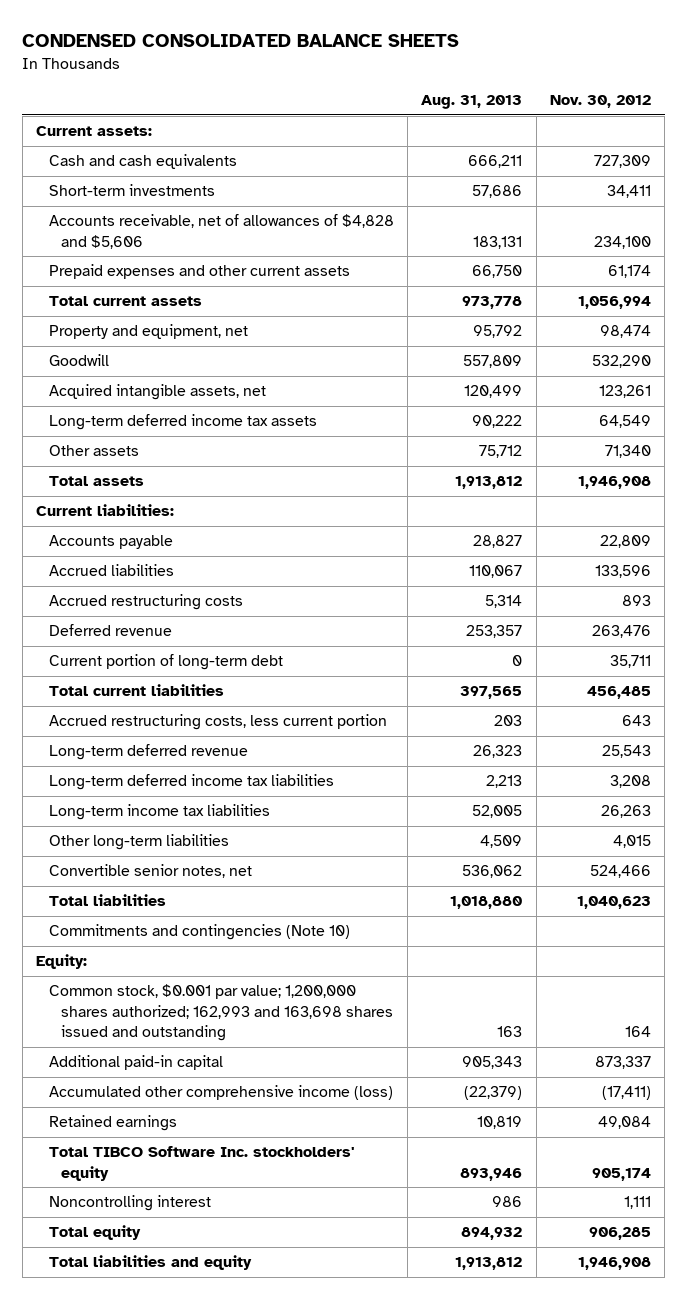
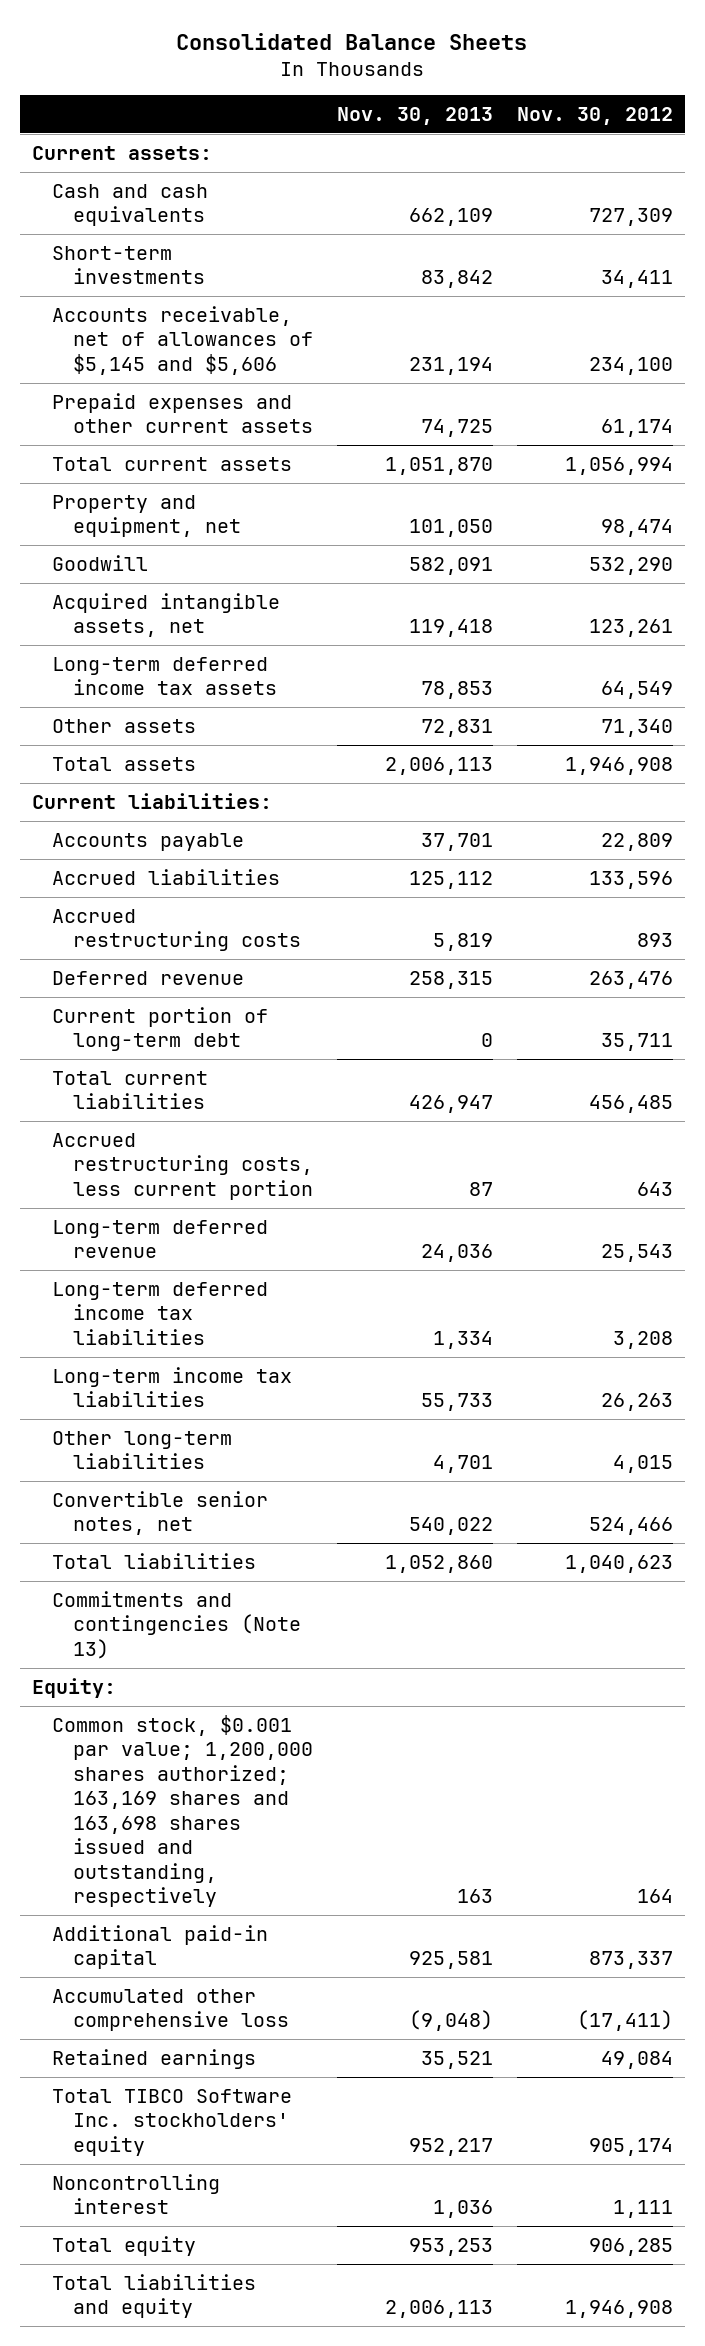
[22,34,460,48] CONDENSED CONSOLIDATED BALANCE SHEETS -> [176,32,528,50] Consolidated Balance Sheets
[421,95,523,110] Aug. 31, 2013 -> none
none -> [336,106,493,125] Nov. 30, 2013
[48,214,394,249] Accounts receivable, net of allowances of $4,828 and $5,606 -> [52,305,313,375] Accounts receivable, net of allowances of $5,145 and $5,606
[48,924,350,941] Commitments and contingencies (Note 10) -> [52,1590,301,1659] Commitments and contingencies (Note 13)
[48,984,394,1042] Common stock, $0.001 par value; 1,200,000 shares authorized; 162,993 and 163,698 shares issued and outstanding -> [52,1714,313,1908] Common stock, $0.001 par value; 1,200,000 shares authorized; 163,169 shares and 163,698 shares issued and outstanding, respectively
[48,1085,393,1101] Accumulated other comprehensive income (loss) -> [52,1988,289,2032] Accumulated other comprehensive loss

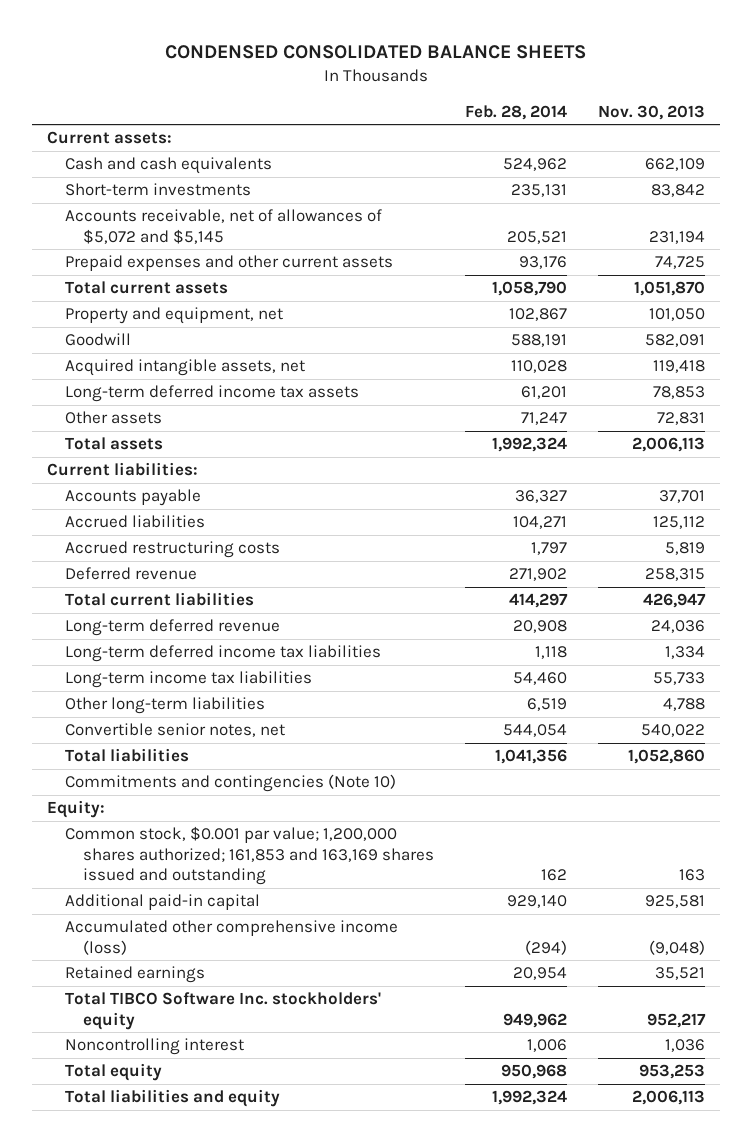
[176,32,528,50] Consolidated Balance Sheets -> [164,45,586,60] CONDENSED CONSOLIDATED BALANCE SHEETS
[516,106,673,125] Nov. 30, 2012 -> none
none -> [464,104,567,120] Feb. 28, 2014
[52,305,313,375] Accounts receivable, net of allowances of $5,145 and $5,606 -> [64,209,382,244] Accounts receivable, net of allowances of $5,072 and $5,145
[52,1006,269,1052] Current portion of long-term debt -> none
[52,1132,313,1200] Accrued restructuring costs, less current portion -> none
[432,1455,493,1474] 4,701 -> [662,698,705,712] 4,788
[52,1590,301,1659] Commitments and contingencies (Note 13) -> [64,774,396,793] Commitments and contingencies (Note 10)
[52,1714,313,1908] Common stock, $0.001 par value; 1,200,000 shares authorized; 163,169 shares and 163,698 shares issued and outstanding, respectively -> [64,826,434,886] Common stock, $0.001 par value; 1,200,000 shares authorized; 161,853 and 163,169 shares issued and outstanding
[52,1988,289,2032] Accumulated other comprehensive loss -> [64,920,398,955] Accumulated other comprehensive income (loss)

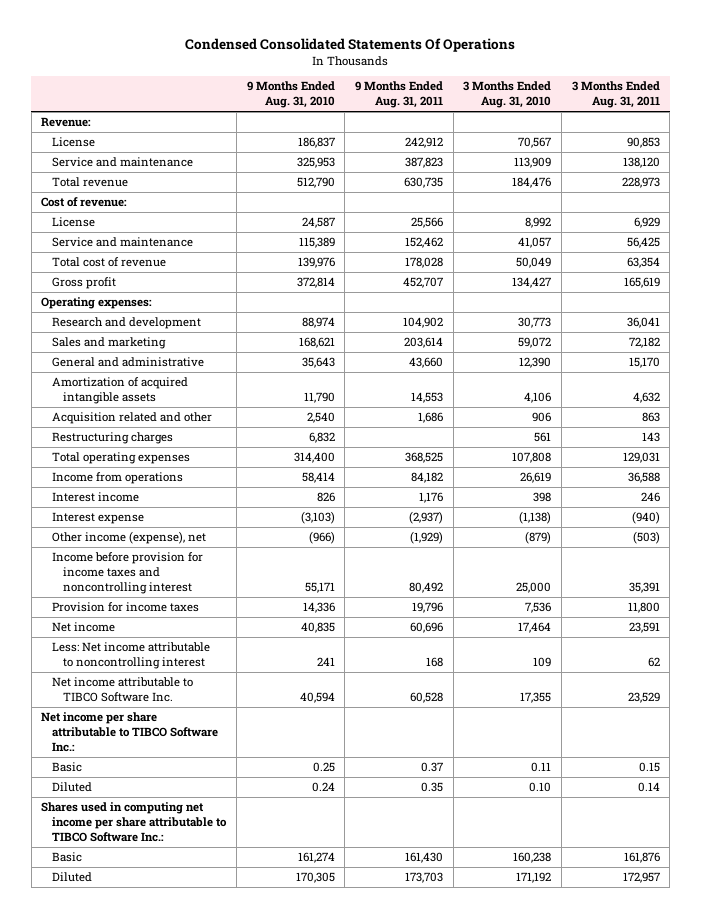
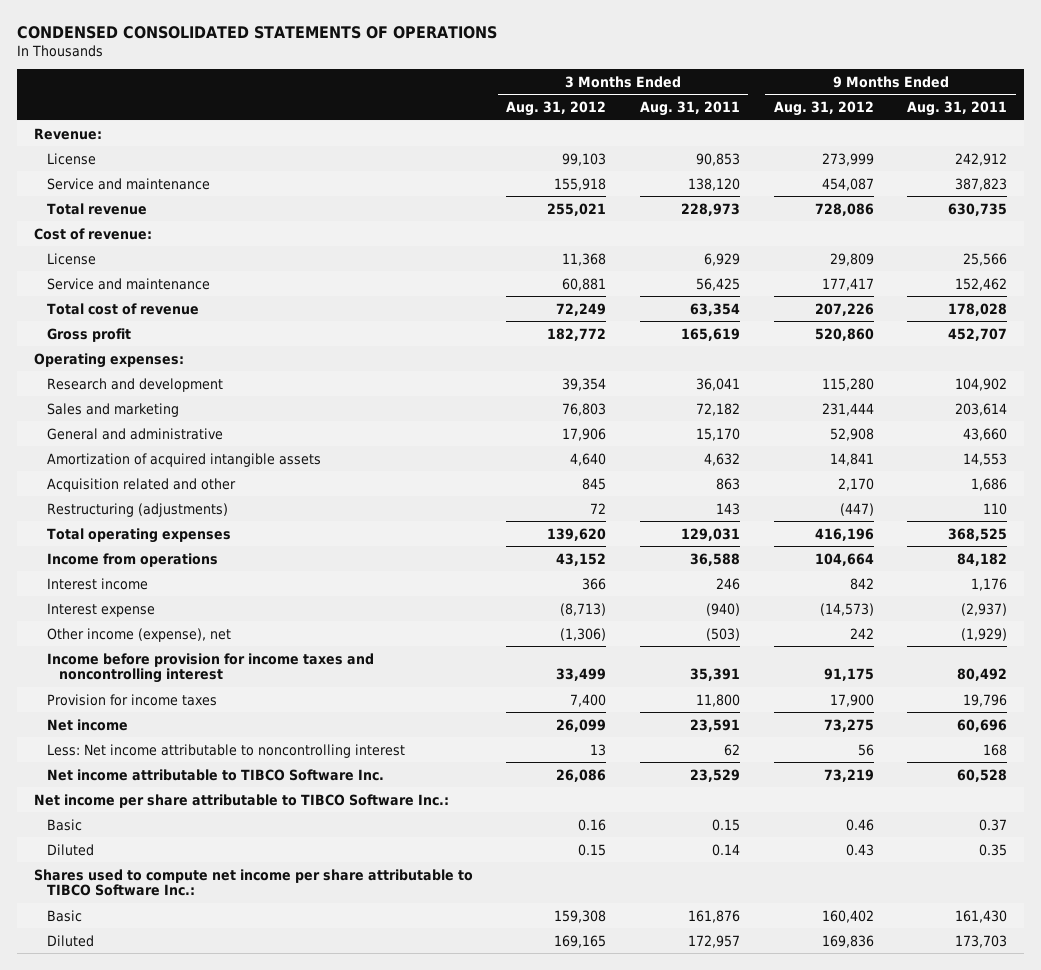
[185,38,516,53] Condensed Consolidated Statements Of Operations -> [16,25,497,39] CONDENSED CONSOLIDATED STATEMENTS OF OPERATIONS
[246,81,335,109] 9 Months Ended Aug. 31, 2010 -> none
[463,81,552,109] 3 Months Ended Aug. 31, 2010 -> none
none -> [506,100,607,116] Aug. 31, 2012
none -> [773,100,874,116] Aug. 31, 2012
[52,432,174,445] Restructuring charges -> none
none -> [46,502,228,517] Restructuring (adjustments)
[41,802,228,843] Shares used in computing net income per share attributable to TIBCO Software Inc.: -> [33,868,473,896] Shares used to compute net income per share attributable to TIBCO Software Inc.:

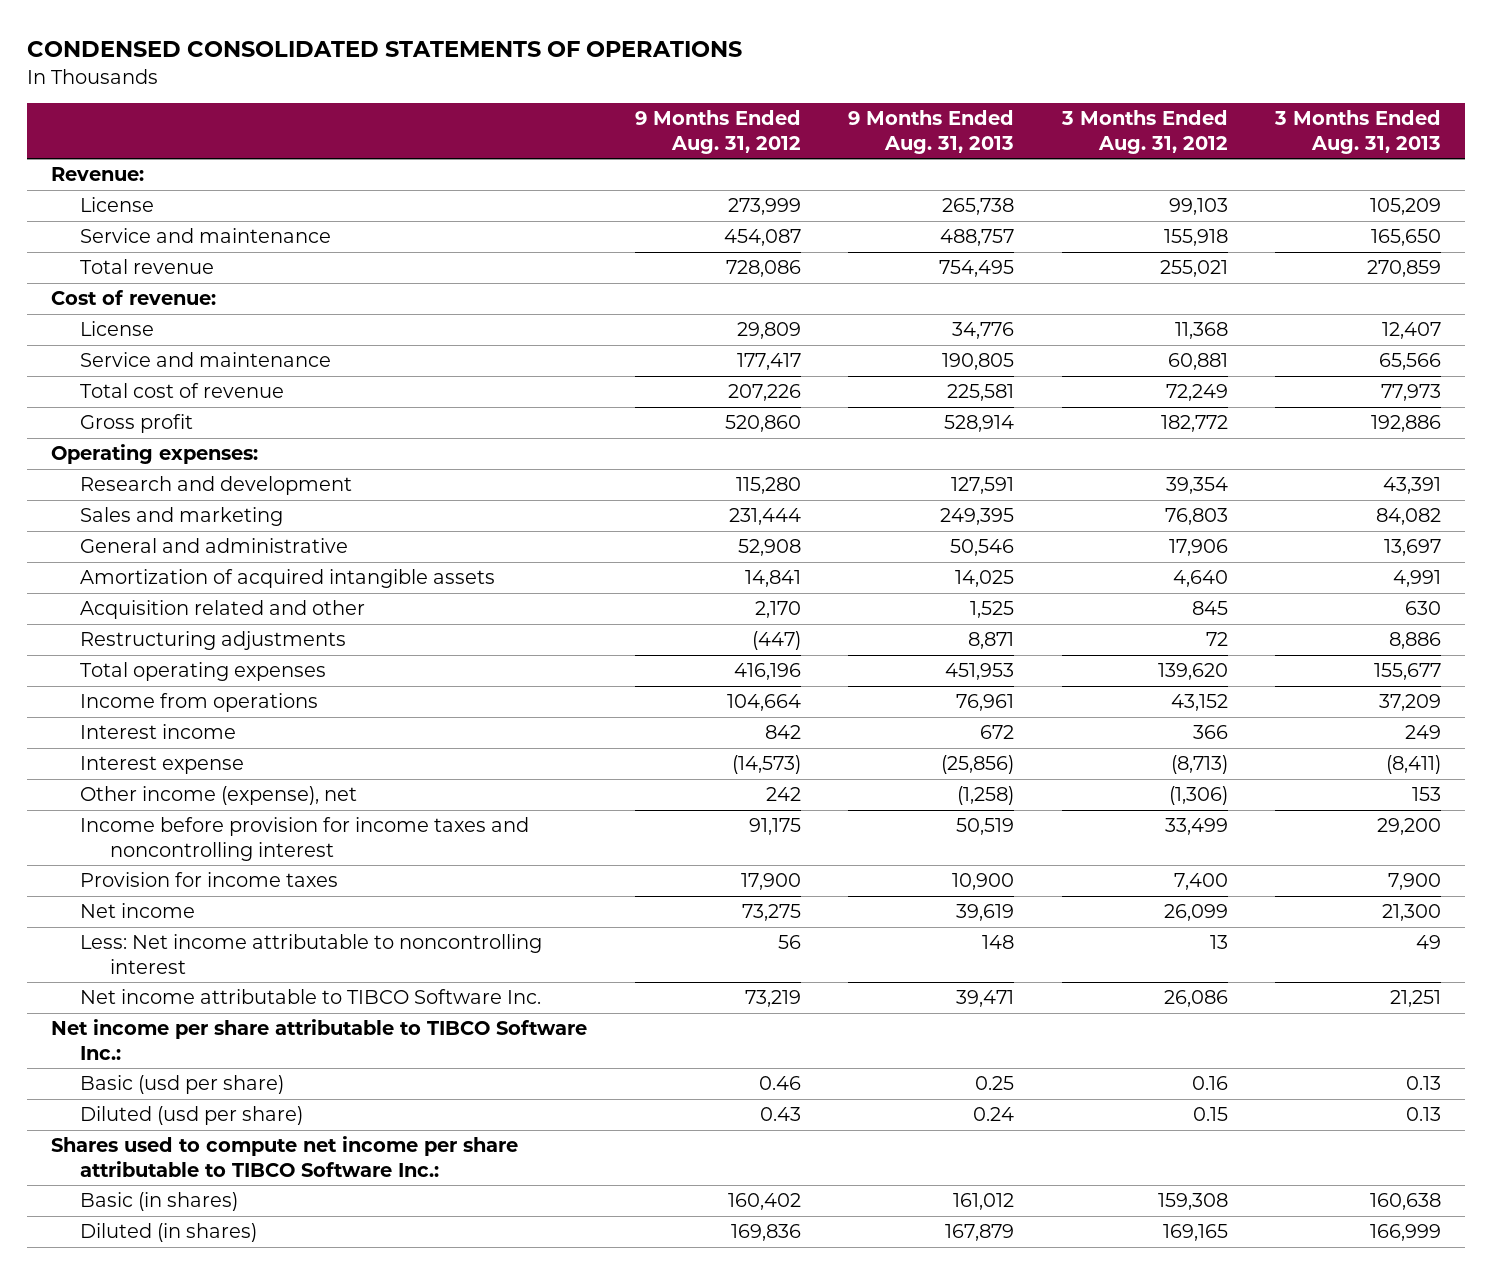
[640,100,741,116] Aug. 31, 2011 -> none
[907,100,1008,116] Aug. 31, 2011 -> none
none -> [848,110,1015,154] 9 Months Ended Aug. 31, 2013
none -> [1274,110,1442,154] 3 Months Ended Aug. 31, 2013
[46,502,228,517] Restructuring (adjustments) -> [80,631,347,651] Restructuring adjustments
[46,818,82,831] Basic -> [80,1075,285,1095] Basic (usd per share)
[46,843,94,856] Diluted -> [80,1106,304,1126] Diluted (usd per share)
[46,909,82,922] Basic -> [80,1192,239,1212] Basic (in shares)
[46,934,94,947] Diluted -> [80,1223,258,1243] Diluted (in shares)

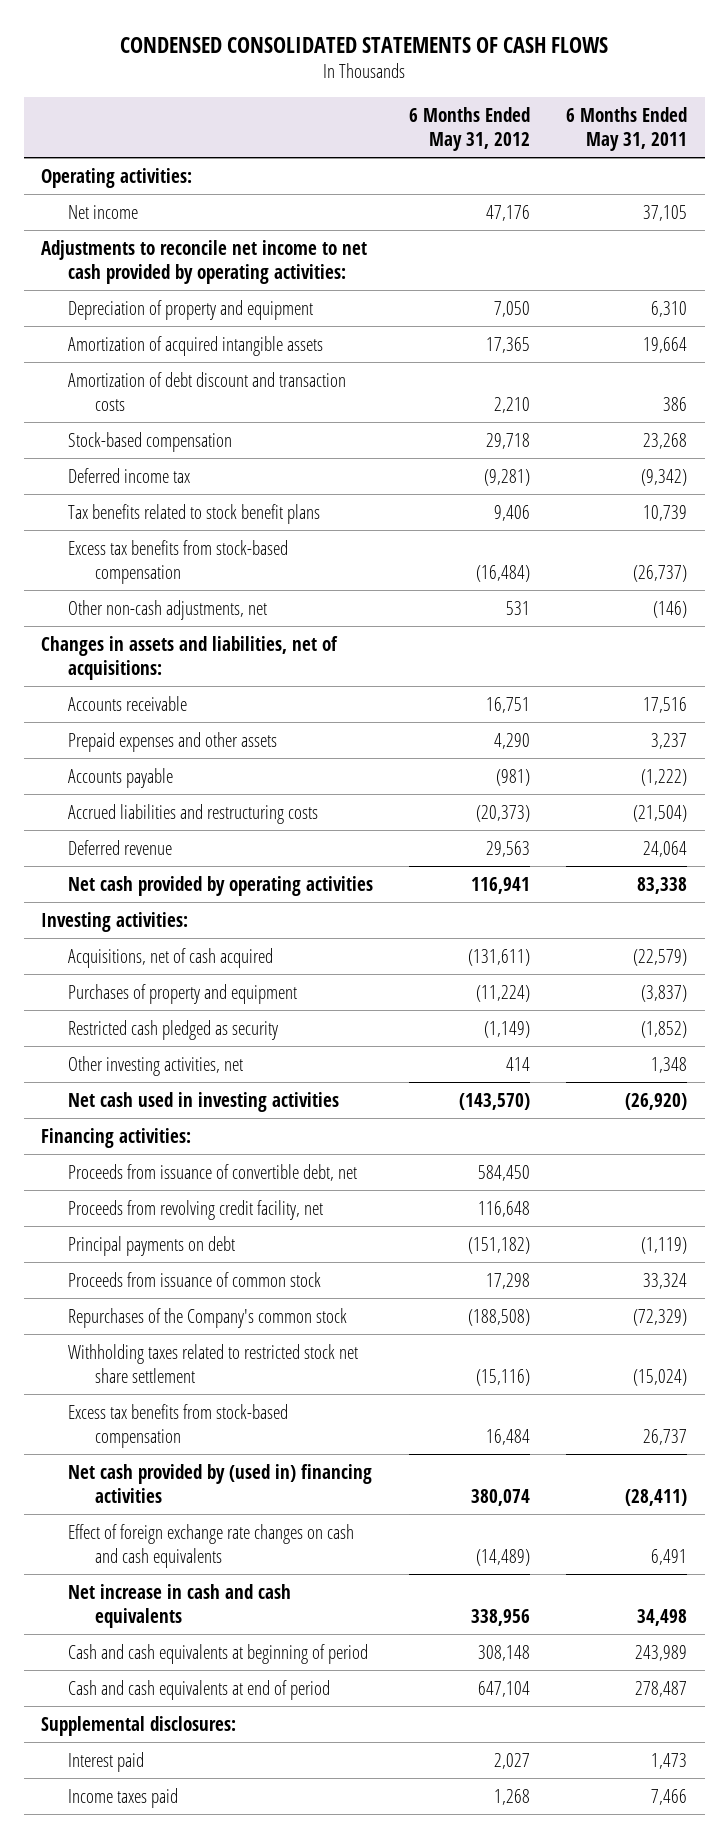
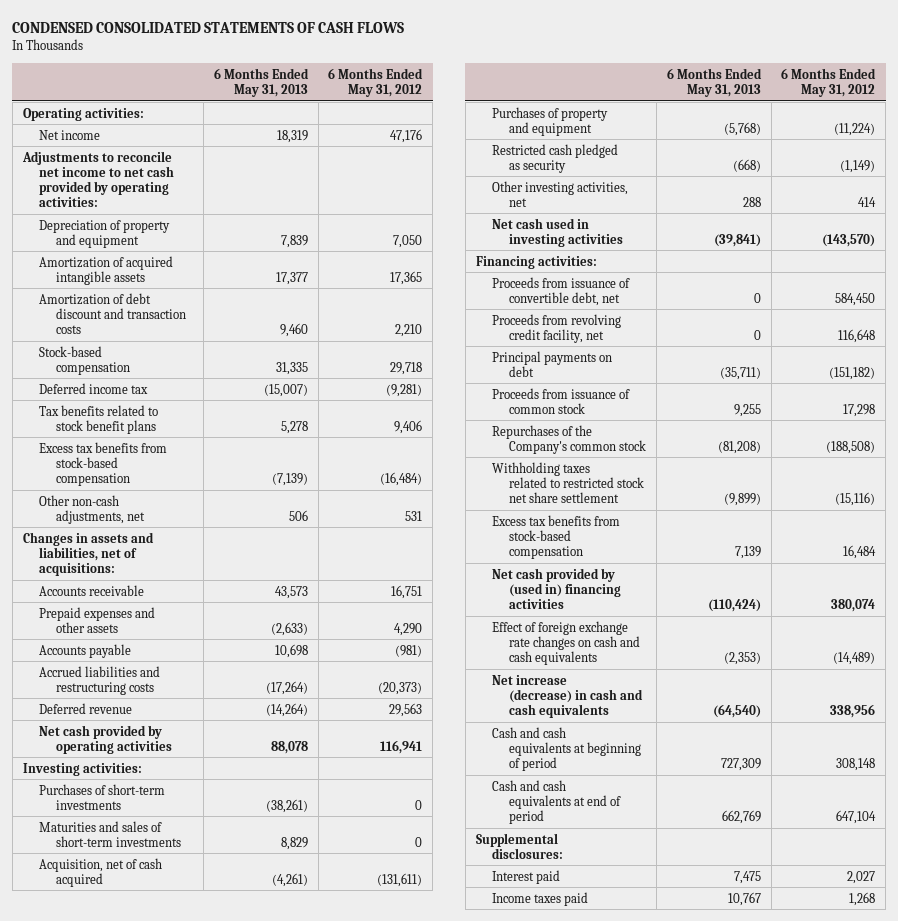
[565,106,687,152] 6 Months Ended May 31, 2011 -> none
none -> [213,67,309,98] 6 Months Ended May 31, 2013
none -> [39,783,166,810] Purchases of short-term investments
none -> [39,820,181,847] Maturities and sales of short-term investments
[68,947,274,968] Acquisitions, net of cash acquired -> [39,857,163,887] Acquisition, net of cash acquired
[68,1583,292,1628] Net increase in cash and cash equivalents -> [492,674,644,718] Net increase (decrease) in cash and cash equivalents

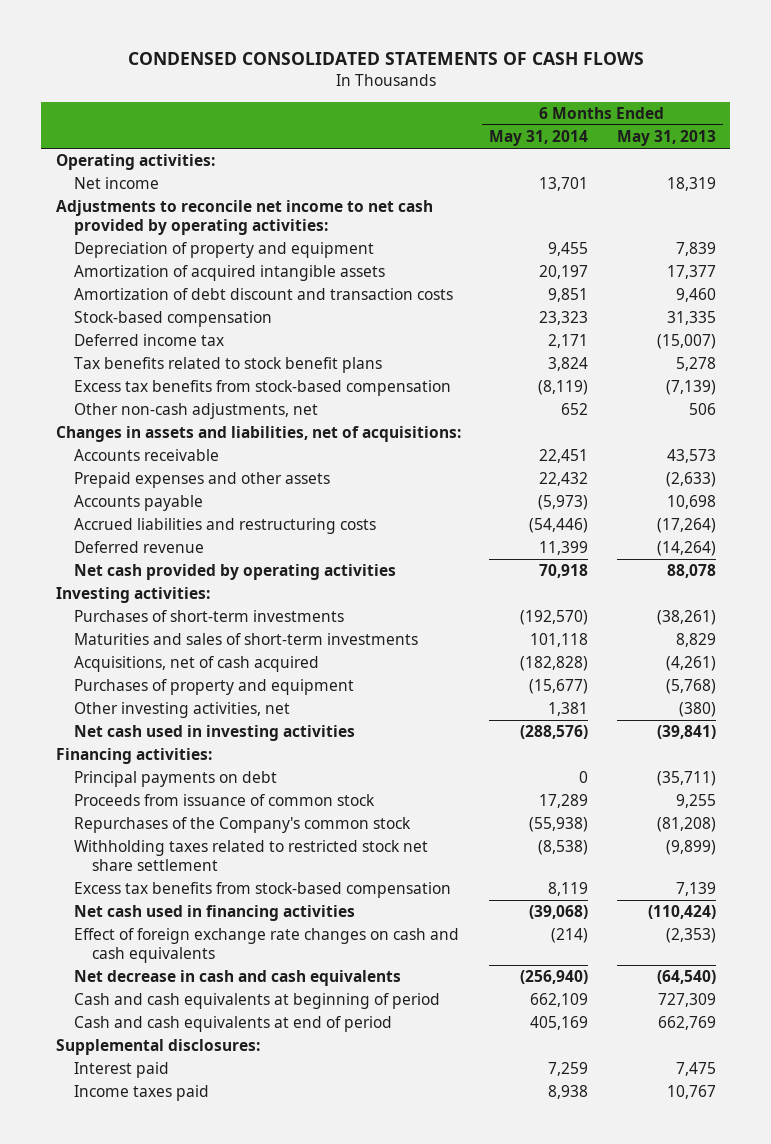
[328,67,424,98] 6 Months Ended May 31, 2012 -> none
none -> [489,130,589,147] May 31, 2014
[39,857,163,887] Acquisition, net of cash acquired -> [73,656,319,673] Acquisitions, net of cash acquired
[492,143,619,173] Restricted cash pledged as security -> none
[742,196,761,207] 288 -> [678,702,716,718] (380)
[492,276,631,306] Proceeds from issuance of convertible debt, net -> none
[492,313,622,343] Proceeds from revolving credit facility, net -> none
[492,567,622,609] Net cash provided by (used in) financing activities -> [73,905,355,922] Net cash used in financing activities
[492,674,644,718] Net increase (decrease) in cash and cash equivalents -> [73,970,401,987] Net decrease in cash and cash equivalents

